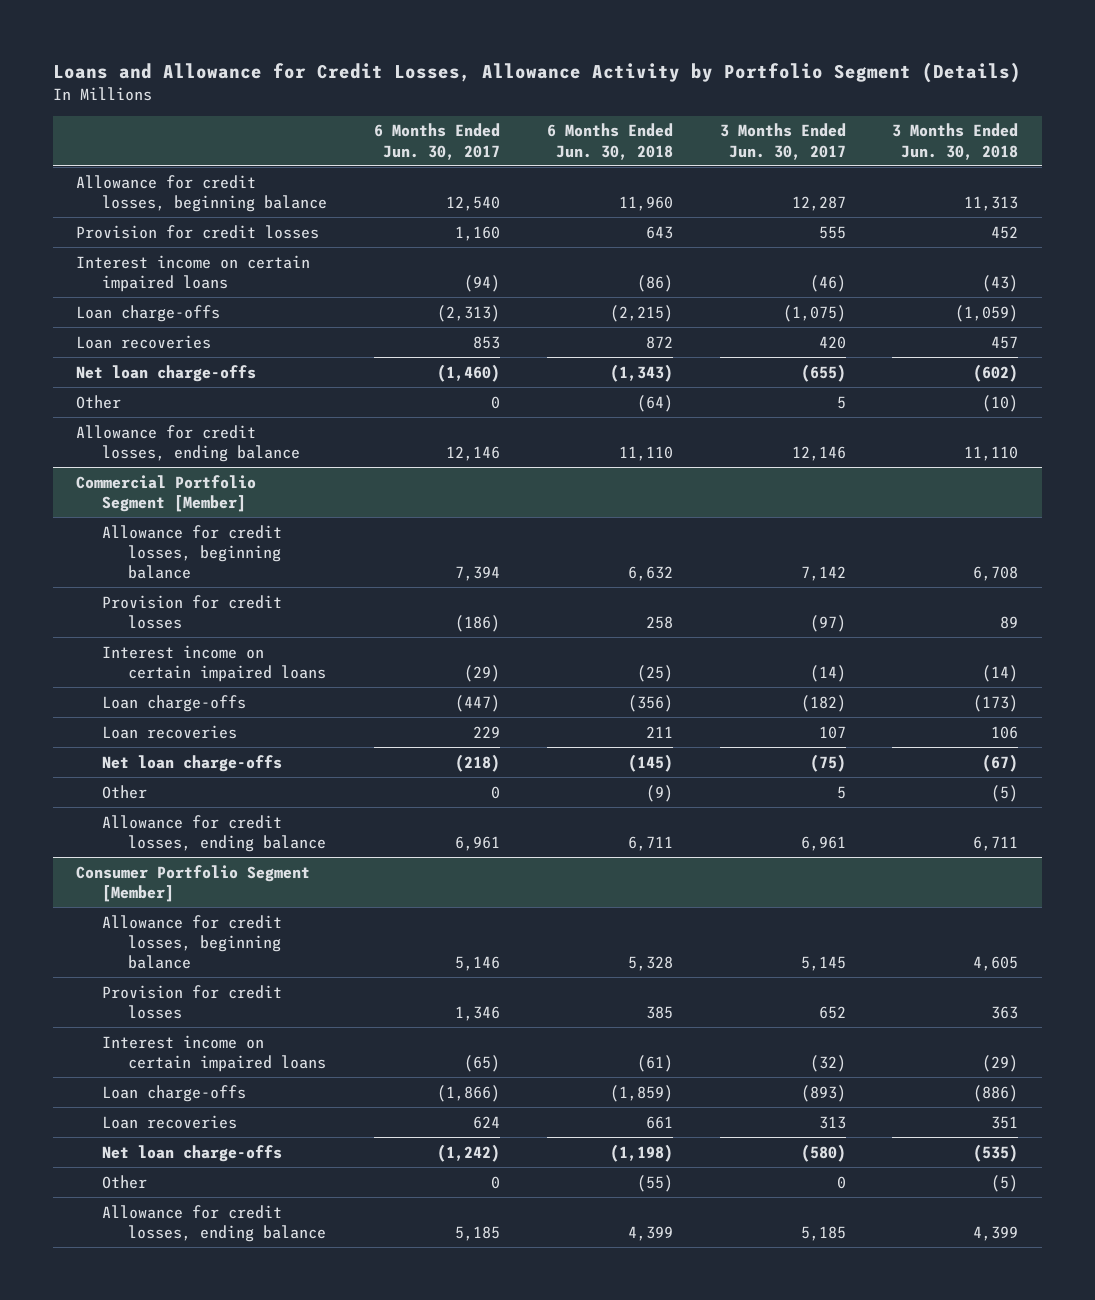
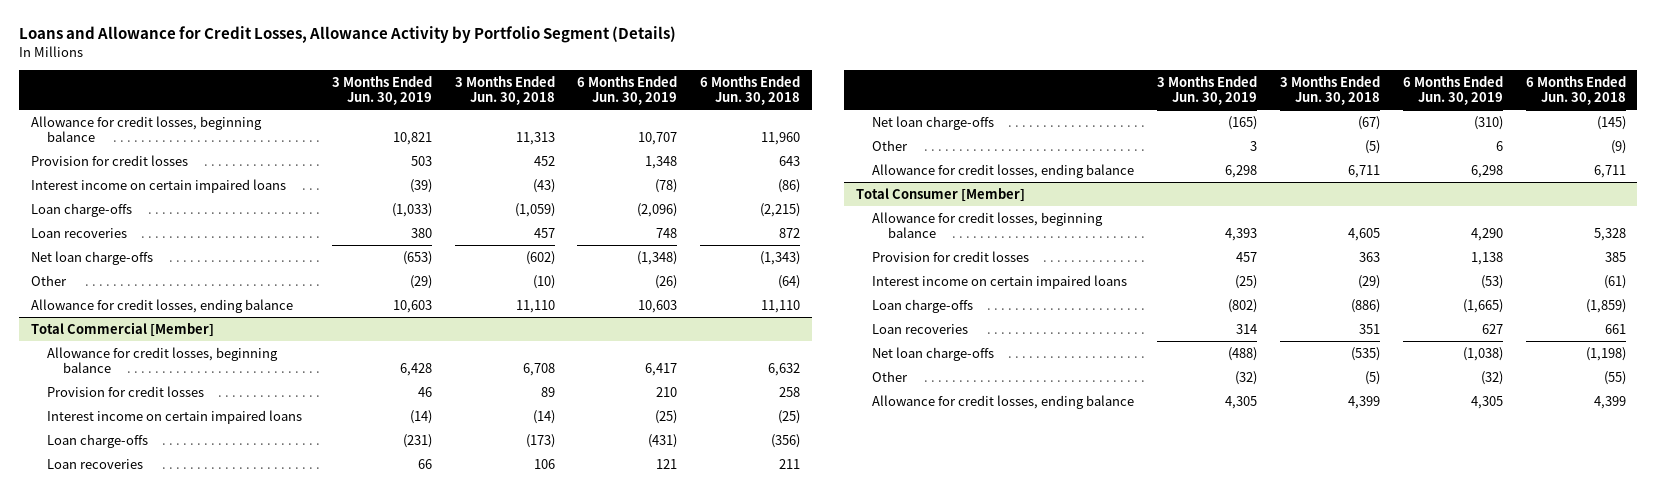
[373,123,500,160] 6 Months Ended Jun. 30, 2017 -> none
[719,123,846,160] 3 Months Ended Jun. 30, 2017 -> none
none -> [331,75,432,105] 3 Months Ended Jun. 30, 2019
none -> [577,75,678,105] 6 Months Ended Jun. 30, 2019
[76,474,257,512] Commercial Portfolio Segment [Member] -> [30,321,214,337] Total Commercial [Member]
[76,864,311,902] Consumer Portfolio Segment [Member] -> [855,187,1025,202] Total Consumer [Member]

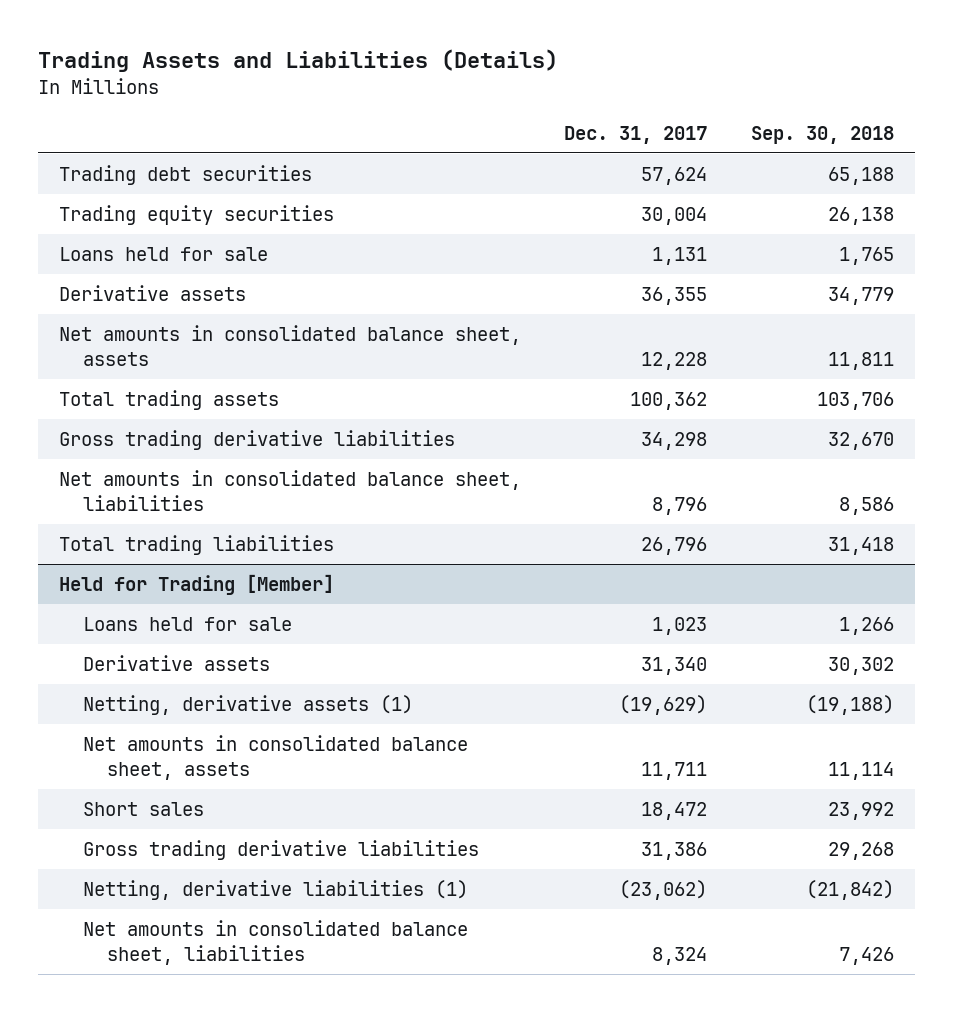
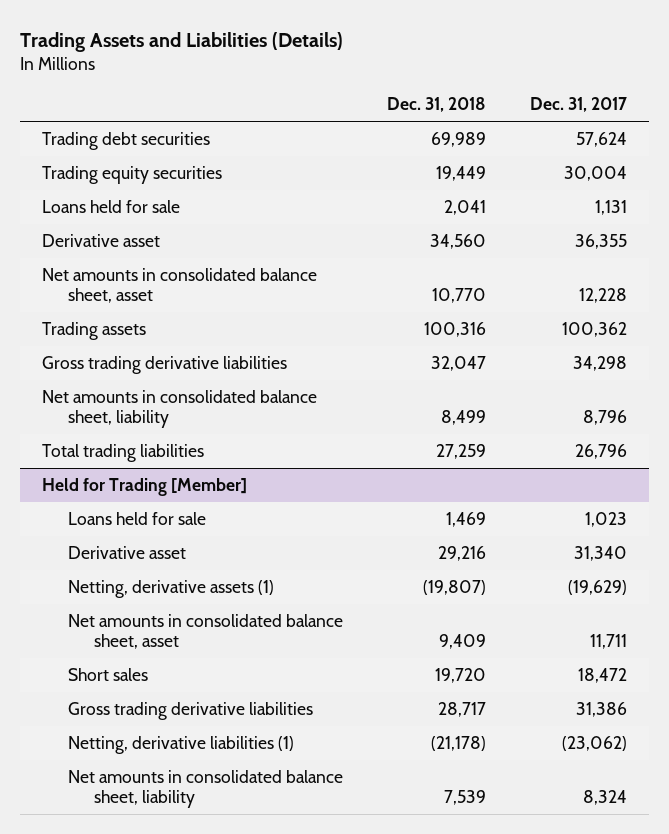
[750,125,894,144] Sep. 30, 2018 -> none
none -> [386,97,486,113] Dec. 31, 2018
[59,285,247,302] Derivative assets -> [41,233,160,247] Derivative asset
[59,325,522,366] Net amounts in consolidated balance sheet, assets -> [41,267,317,304] Net amounts in consolidated balance sheet, asset
[59,390,280,411] Total trading assets -> [41,321,146,340] Trading assets
[59,470,522,511] Net amounts in consolidated balance sheet, liabilities -> [41,389,317,429] Net amounts in consolidated balance sheet, liability
[83,655,271,672] Derivative assets -> [67,545,186,559] Derivative asset
[83,735,469,780] Net amounts in consolidated balance sheet, assets -> [67,613,343,650] Net amounts in consolidated balance sheet, asset
[83,920,469,965] Net amounts in consolidated balance sheet, liabilities -> [67,769,343,809] Net amounts in consolidated balance sheet, liability

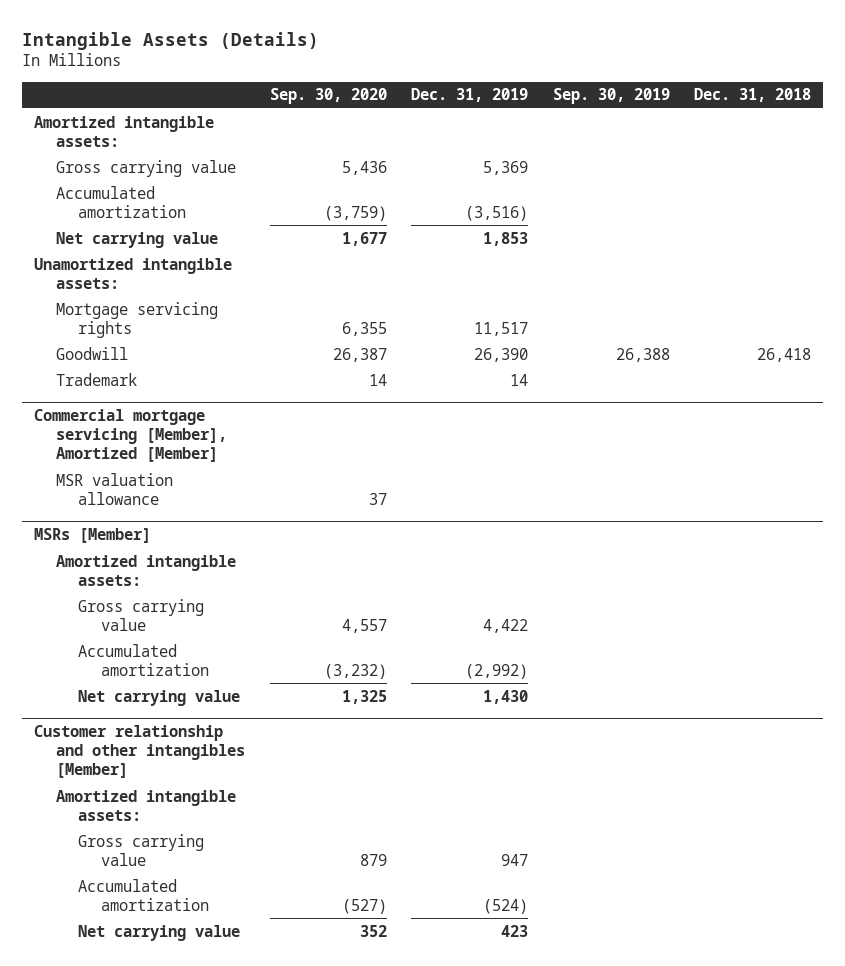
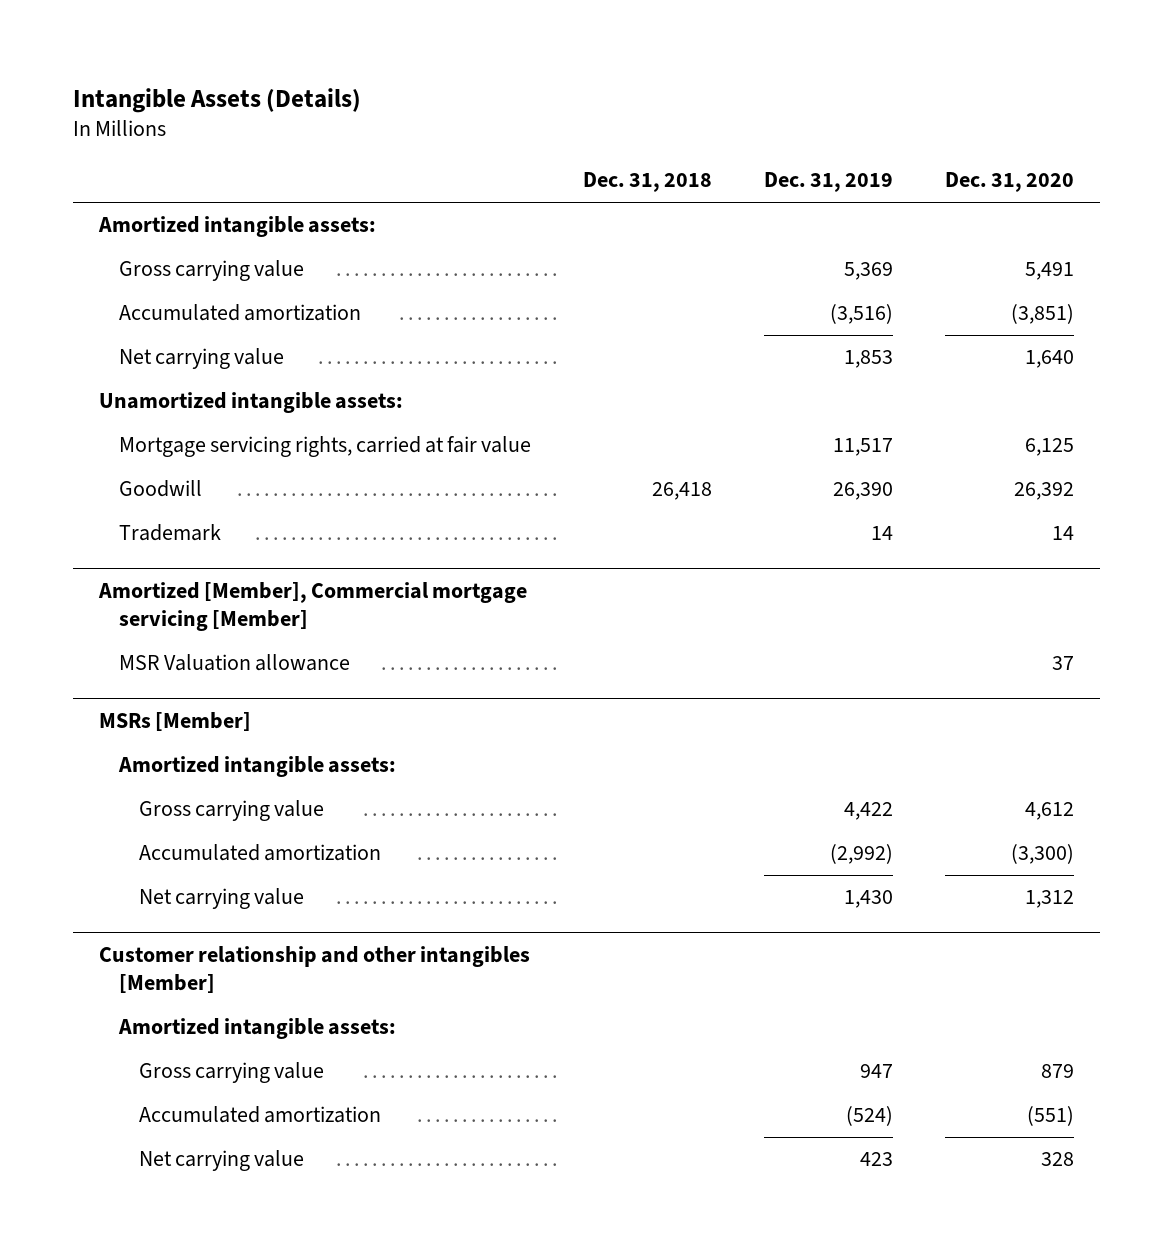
[269,88,387,105] Sep. 30, 2020 -> none
[552,88,670,105] Sep. 30, 2019 -> none
none -> [944,172,1074,193] Dec. 31, 2020
[56,301,219,338] Mortgage servicing rights -> [119,436,532,458] Mortgage servicing rights, carried at fair value
[34,409,228,463] Commercial mortgage servicing [Member], Amortized [Member] -> [97,582,527,631] Amortized [Member], Commercial mortgage servicing [Member]
[56,472,174,505] MSR valuation allowance -> [119,654,351,672] MSR Valuation allowance

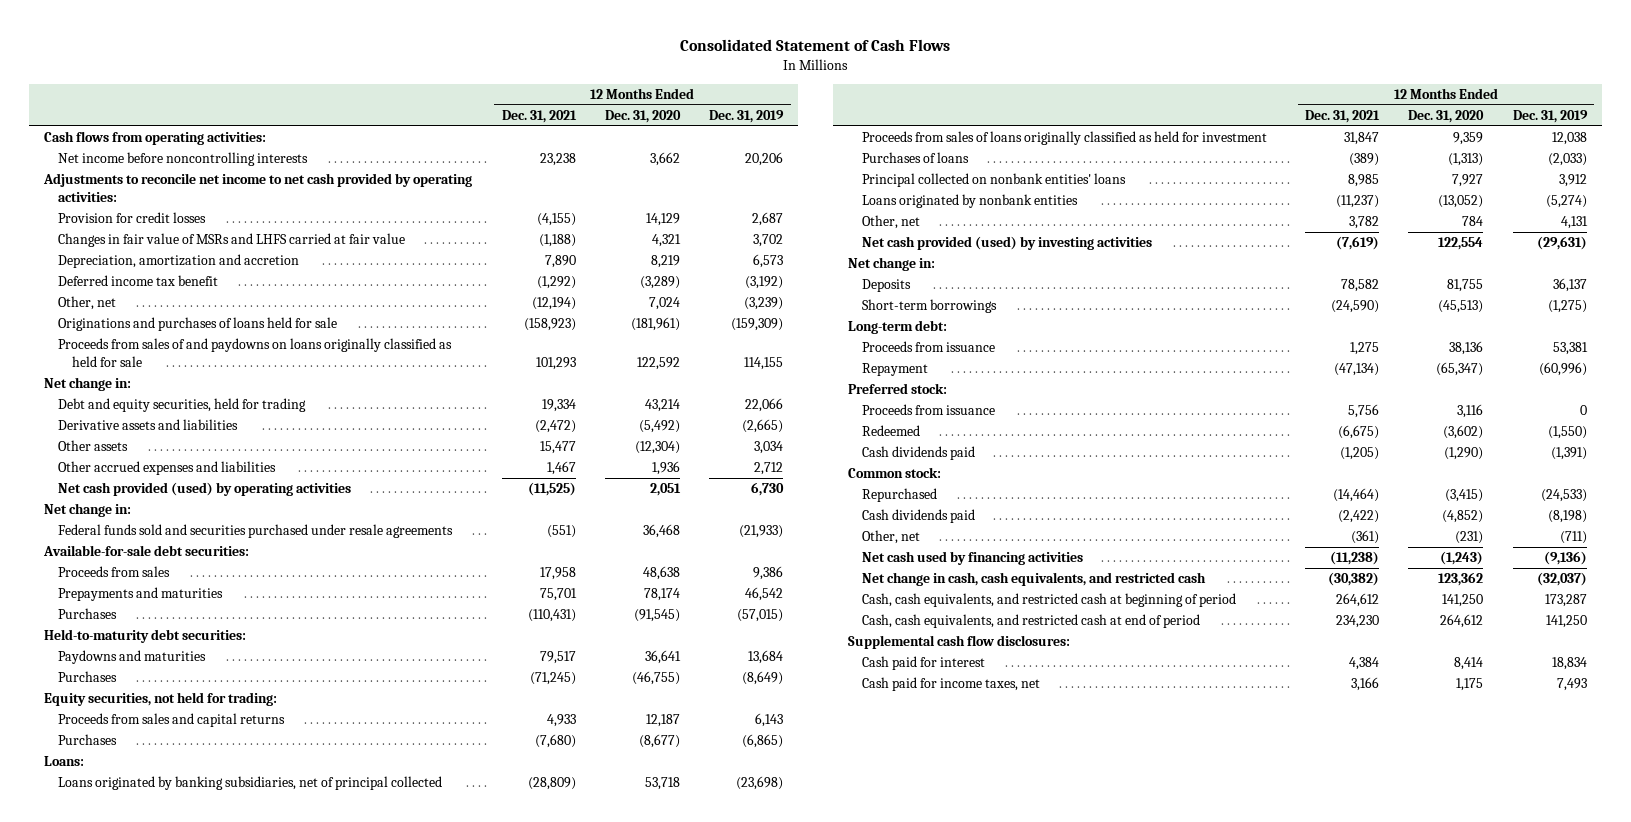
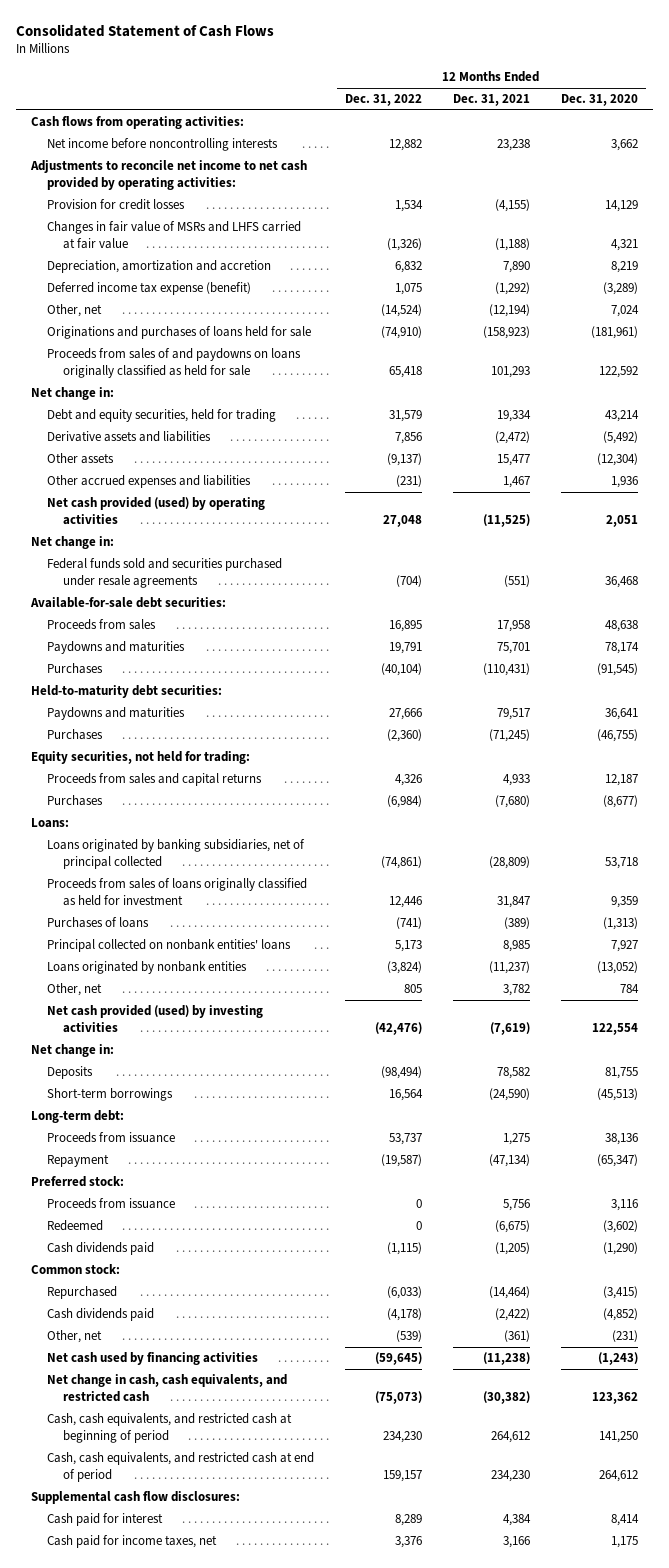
[709,110,785,124] Dec. 31, 2019 -> none
none -> [344,94,422,107] Dec. 31, 2022
[58,275,219,287] Deferred income tax benefit -> [46,282,251,296] Deferred income tax expense (benefit)
[58,587,224,602] Prepayments and maturities -> [46,641,185,655] Paydowns and maturities

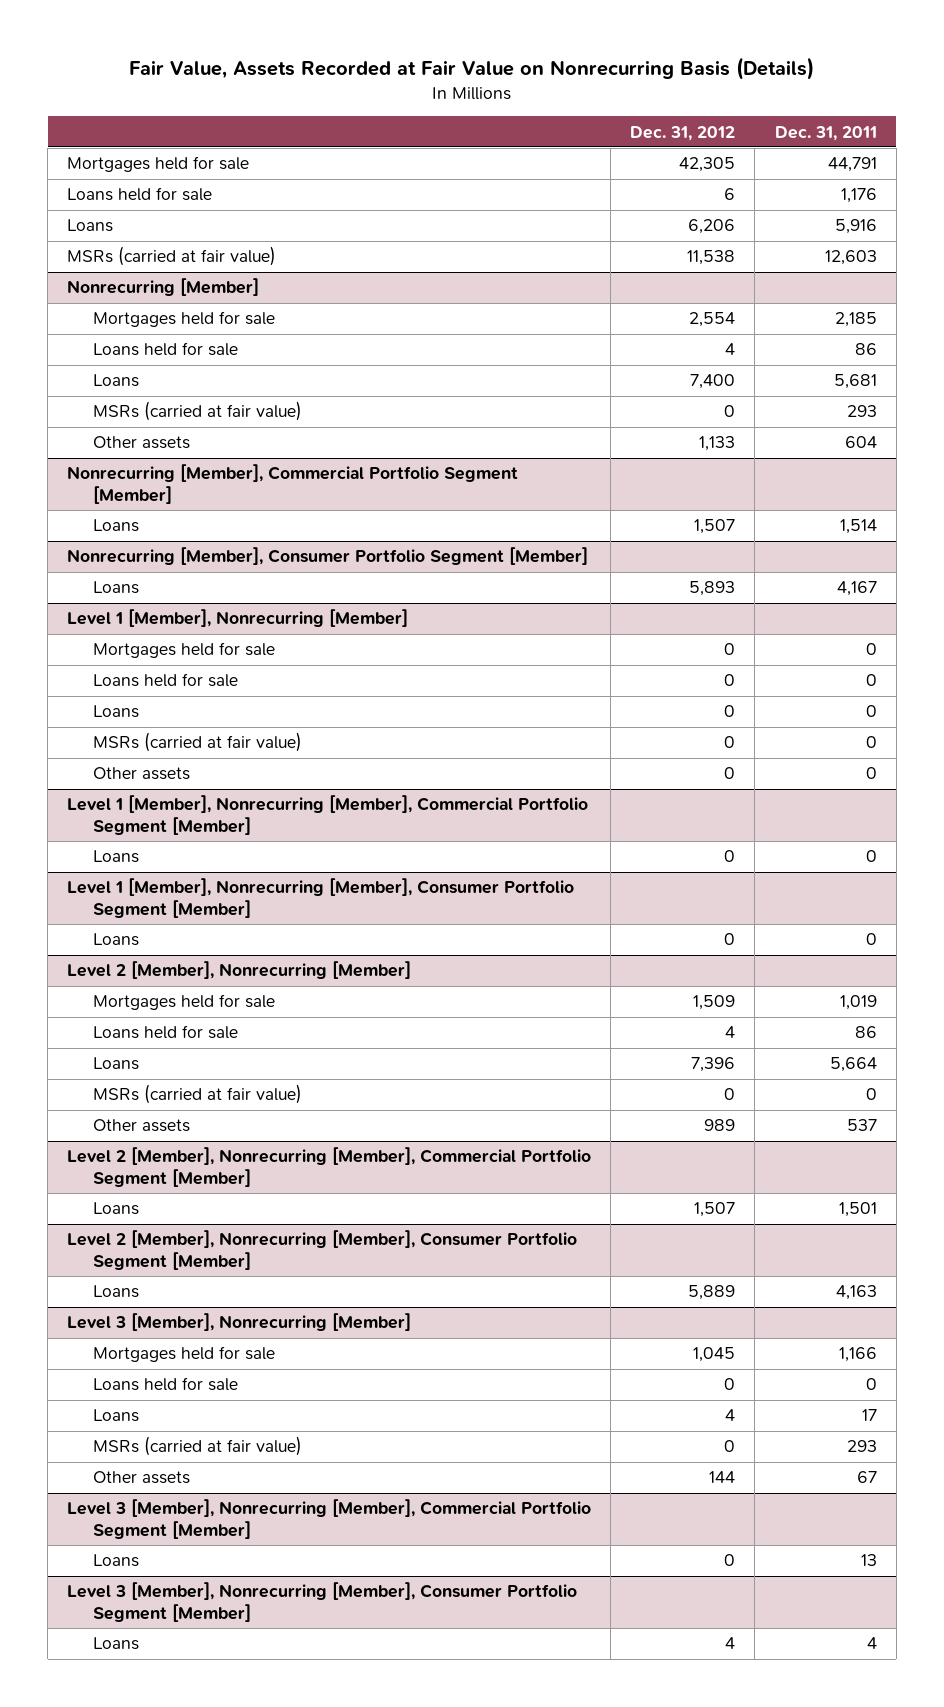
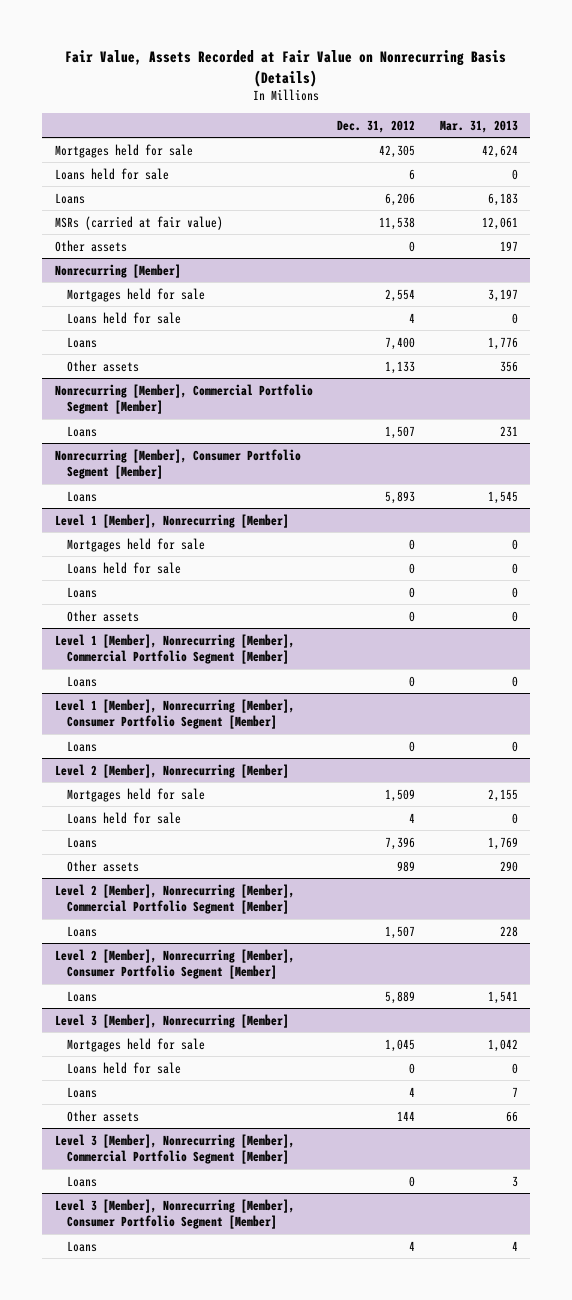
[774,125,877,141] Dec. 31, 2011 -> none
none -> [439,119,518,133] Mar. 31, 2013
none -> [54,239,127,252] Other assets
[92,401,302,422] MSRs (carried at fair value) -> none
[92,732,302,753] MSRs (carried at fair value) -> none
[92,1084,302,1105] MSRs (carried at fair value) -> none
[92,1436,302,1457] MSRs (carried at fair value) -> none

